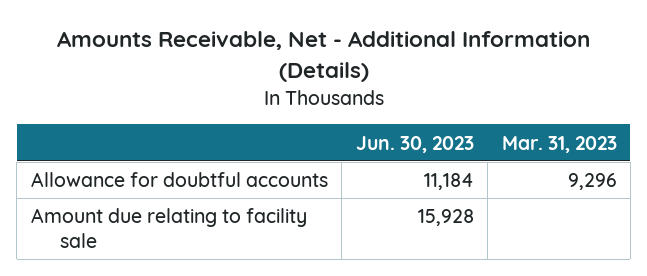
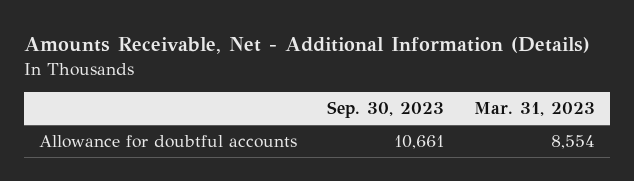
[355,135,474,153] Jun. 30, 2023 -> none
none -> [327,101,445,119] Sep. 30, 2023
[30,208,307,248] Amount due relating to facility sale -> none
[567,173,617,191] 9,296 -> [550,135,595,150] 8,554

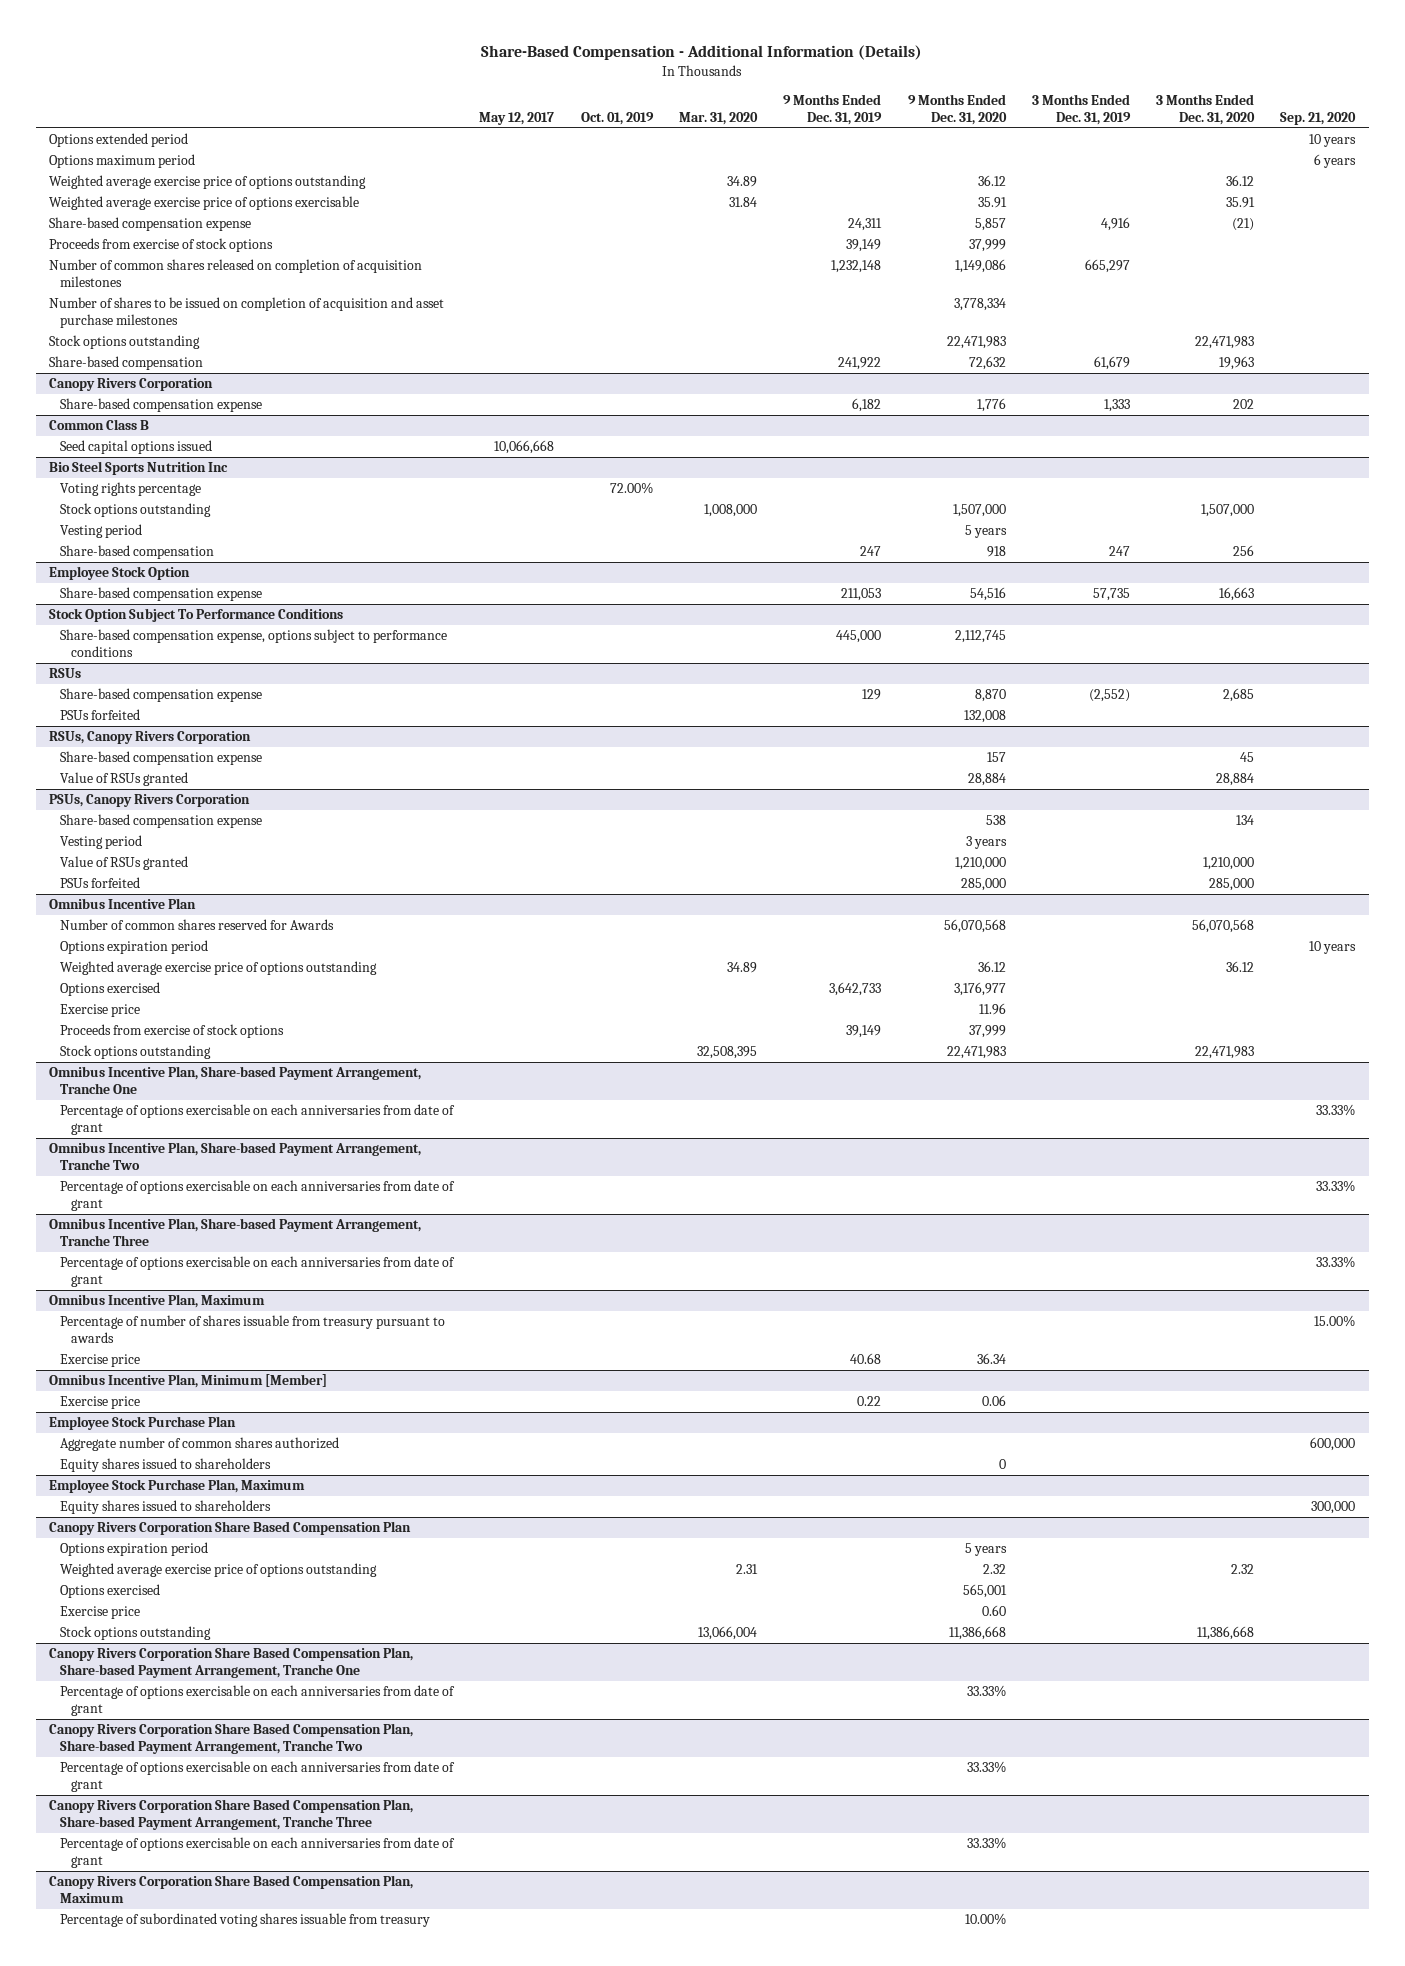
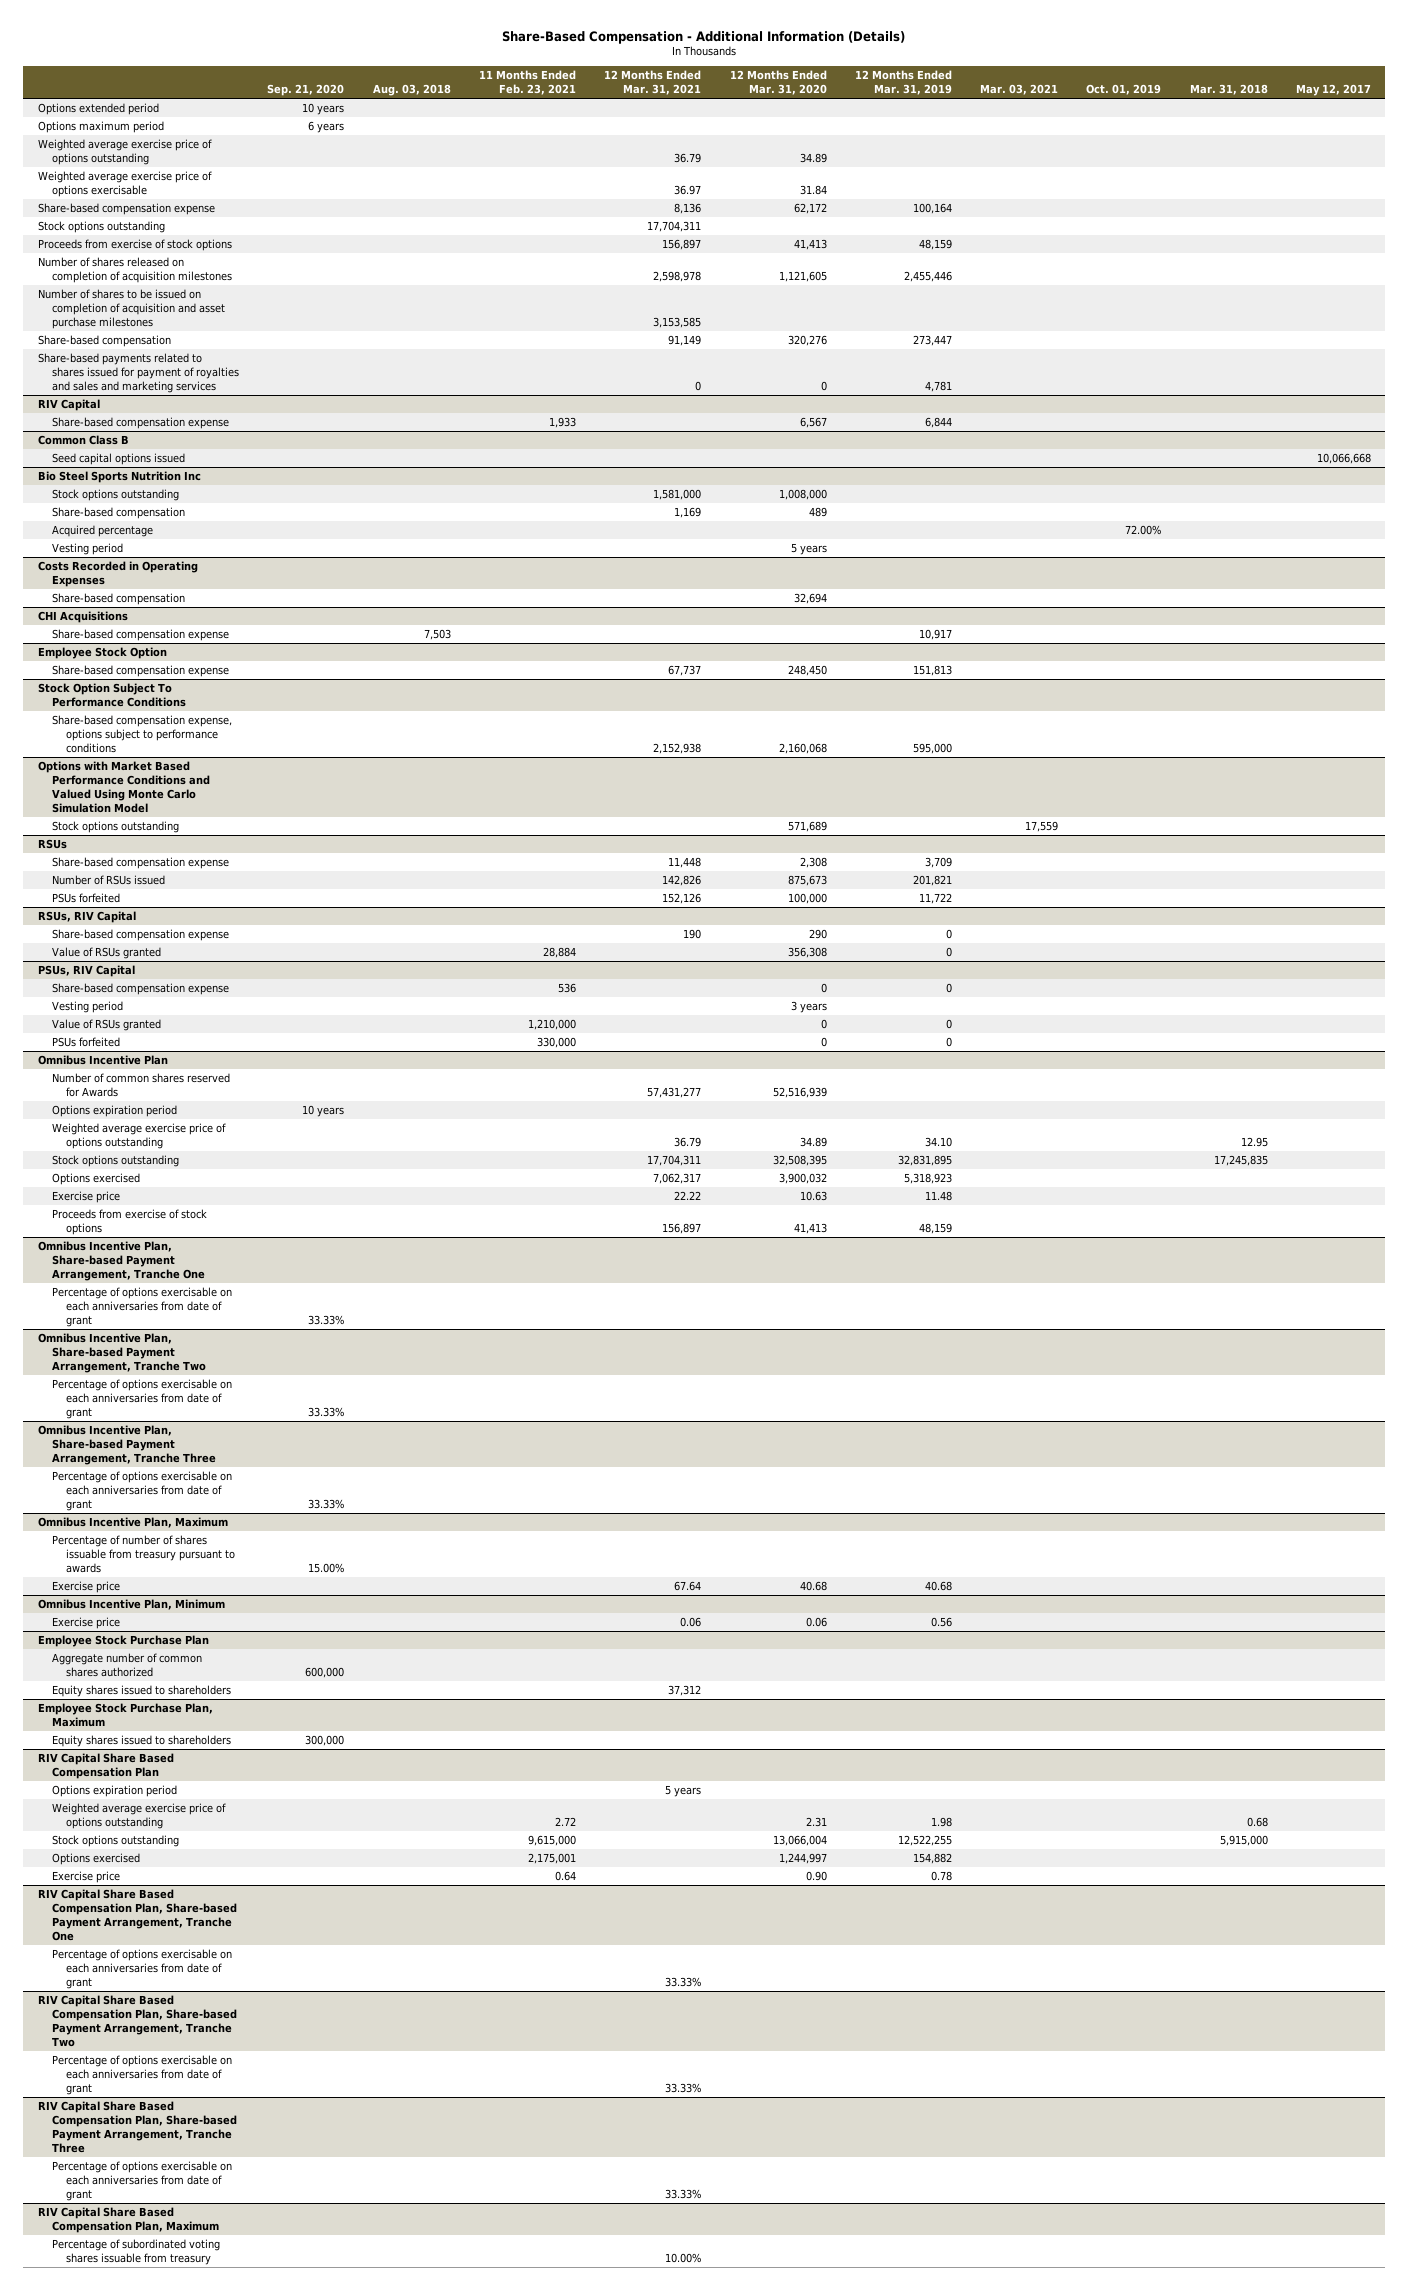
[679,111,759,125] Mar. 31, 2020 -> none
[783,93,883,125] 9 Months Ended Dec. 31, 2019 -> none
[907,93,1007,125] 9 Months Ended Dec. 31, 2020 -> none
[1031,93,1131,125] 3 Months Ended Dec. 31, 2019 -> none
[1156,93,1256,125] 3 Months Ended Dec. 31, 2020 -> none
none -> [372,84,451,97] Aug. 03, 2018
none -> [478,70,576,96] 11 Months Ended Feb. 23, 2021
none -> [604,70,702,96] 12 Months Ended Mar. 31, 2021
none -> [729,70,827,96] 12 Months Ended Mar. 31, 2020
none -> [854,70,952,96] 12 Months Ended Mar. 31, 2019
none -> [980,84,1059,96] Mar. 03, 2021
none -> [1189,84,1268,96] Mar. 31, 2018
[49,335,201,350] Stock options outstanding -> [37,220,165,233] Stock options outstanding
[49,259,423,288] Number of common shares released on completion of acquisition milestones -> [37,256,232,284] Number of shares released on completion of acquisition milestones
[49,378,214,392] Canopy Rivers Corporation -> none
[60,398,263,413] Share-based compensation expense -> none
none -> [37,352,239,394] Share-based payments related to shares issued for payment of royalties and sales and marketing services
none -> [37,398,100,411] RIV Capital
none -> [51,416,229,429] Share-based compensation expense
[60,482,202,497] Voting rights percentage -> none
none -> [51,524,153,537] Acquired percentage
[60,524,143,539] Vesting period -> [51,542,123,555] Vesting period
none -> [37,560,198,588] Costs Recorded in Operating Expenses
none -> [51,592,185,605] Share-based compensation
none -> [37,610,128,623] CHI Acquisitions
none -> [51,628,229,641] Share-based compensation expense
none -> [37,760,210,814] Options with Market Based Performance Conditions and Valued Using Monte Carlo Simulation Model
none -> [51,820,179,833] Stock options outstanding
none -> [51,874,165,885] Number of RSUs issued
[49,731,252,745] RSUs, Canopy Rivers Corporation -> none
[60,751,263,766] Share-based compensation expense -> none
[60,772,189,787] Value of RSUs granted -> none
[49,794,251,808] PSUs, Canopy Rivers Corporation -> none
[60,814,263,829] Share-based compensation expense -> none
[60,835,143,850] Vesting period -> none
[60,856,189,871] Value of RSUs granted -> none
[60,877,141,889] PSUs forfeited -> none
none -> [37,910,136,923] RSUs, RIV Capital
none -> [51,928,229,941] Share-based compensation expense
none -> [51,946,161,959] Value of RSUs granted
none -> [37,964,135,977] PSUs, RIV Capital
none -> [51,982,229,995] Share-based compensation expense
none -> [51,1000,123,1013] Vesting period
none -> [51,1018,161,1031] Value of RSUs granted
none -> [51,1036,120,1047] PSUs forfeited
[60,1045,212,1060] Stock options outstanding -> [51,1154,179,1167] Stock options outstanding
[49,1374,328,1389] Omnibus Incentive Plan, Minimum [Member] -> [37,1598,225,1610] Omnibus Incentive Plan, Minimum
[49,1521,412,1536] Canopy Rivers Corporation Share Based Compensation Plan -> none
[60,1542,209,1557] Options expiration period -> none
[60,1563,378,1578] Weighted average exercise price of options outstanding -> none
[60,1584,161,1599] Options exercised -> none
[60,1606,141,1620] Exercise price -> none
[60,1626,212,1641] Stock options outstanding -> none
none -> [37,1752,174,1780] RIV Capital Share Based Compensation Plan
none -> [51,1784,177,1797] Options expiration period
none -> [51,1802,226,1830] Weighted average exercise price of options outstanding
none -> [51,1834,179,1847] Stock options outstanding
none -> [51,1852,140,1865] Options exercised
none -> [51,1870,120,1883] Exercise price
[49,1647,414,1679] Canopy Rivers Corporation Share Based Compensation Plan, Share-based Payment Arrangement, Tranche One -> [37,1888,237,1942] RIV Capital Share Based Compensation Plan, Share-based Payment Arrangement, Tranche One
[49,1723,414,1755] Canopy Rivers Corporation Share Based Compensation Plan, Share-based Payment Arrangement, Tranche Two -> [37,1994,237,2048] RIV Capital Share Based Compensation Plan, Share-based Payment Arrangement, Tranche Two
[49,1799,414,1831] Canopy Rivers Corporation Share Based Compensation Plan, Share-based Payment Arrangement, Tranche Three -> [37,2100,237,2154] RIV Capital Share Based Compensation Plan, Share-based Payment Arrangement, Tranche Three
[49,1875,414,1904] Canopy Rivers Corporation Share Based Compensation Plan, Maximum -> [37,2206,219,2234] RIV Capital Share Based Compensation Plan, Maximum

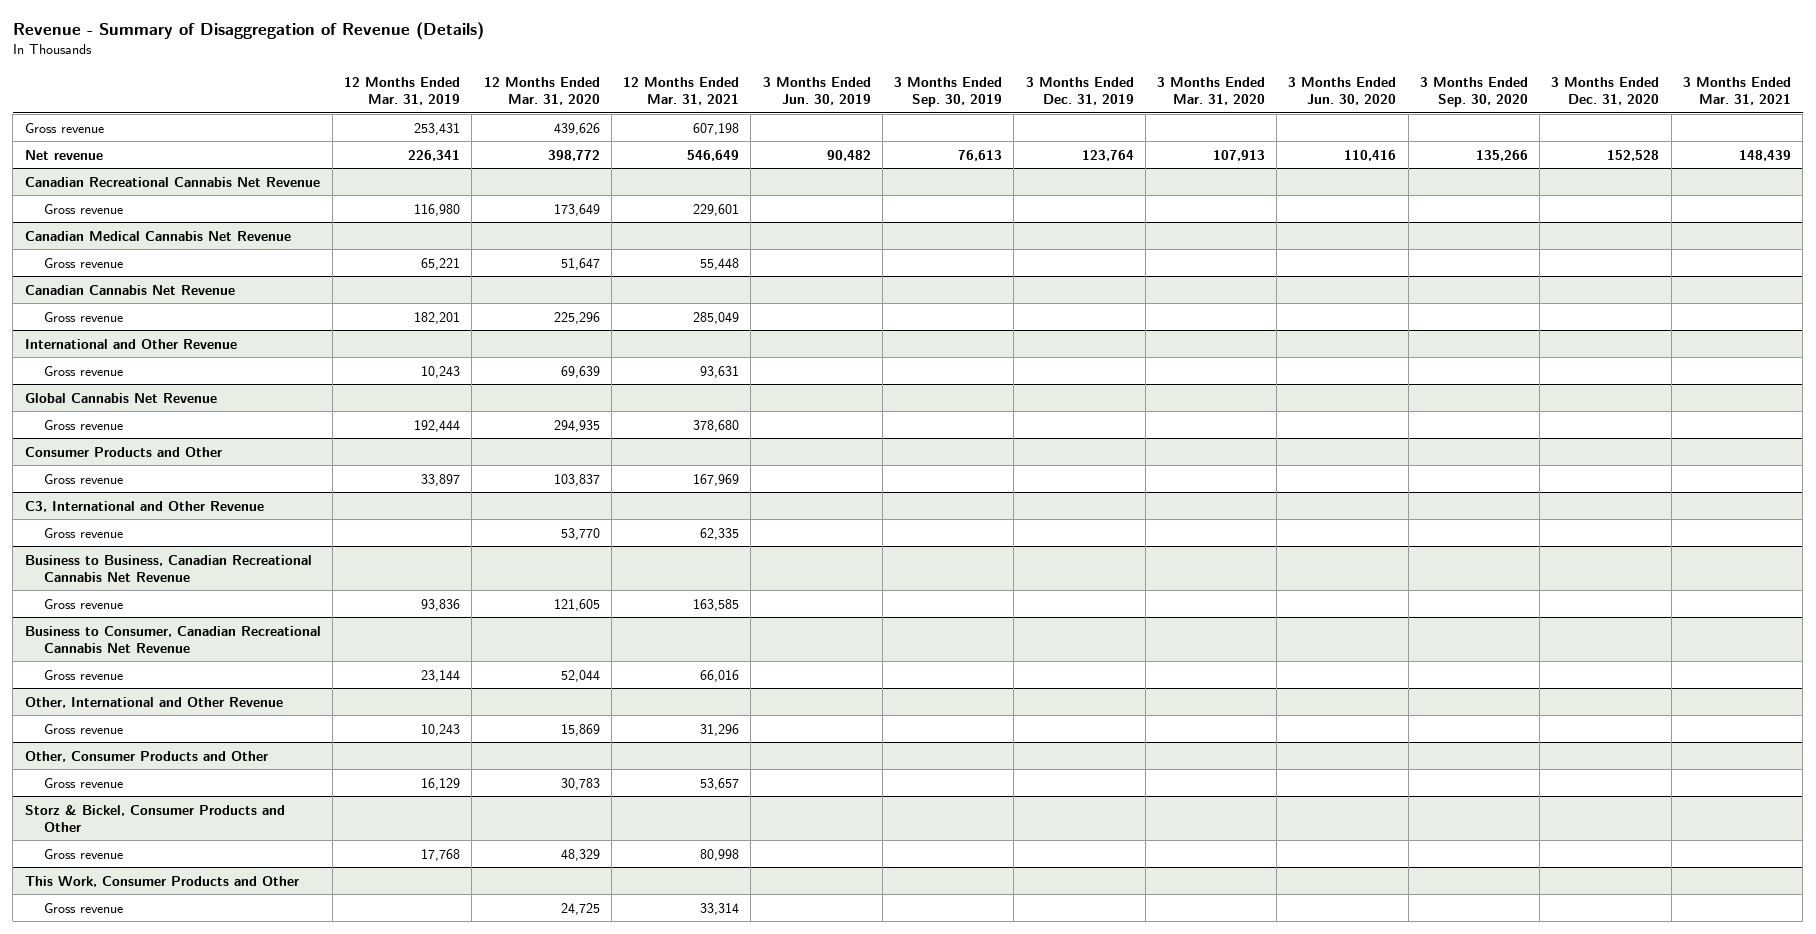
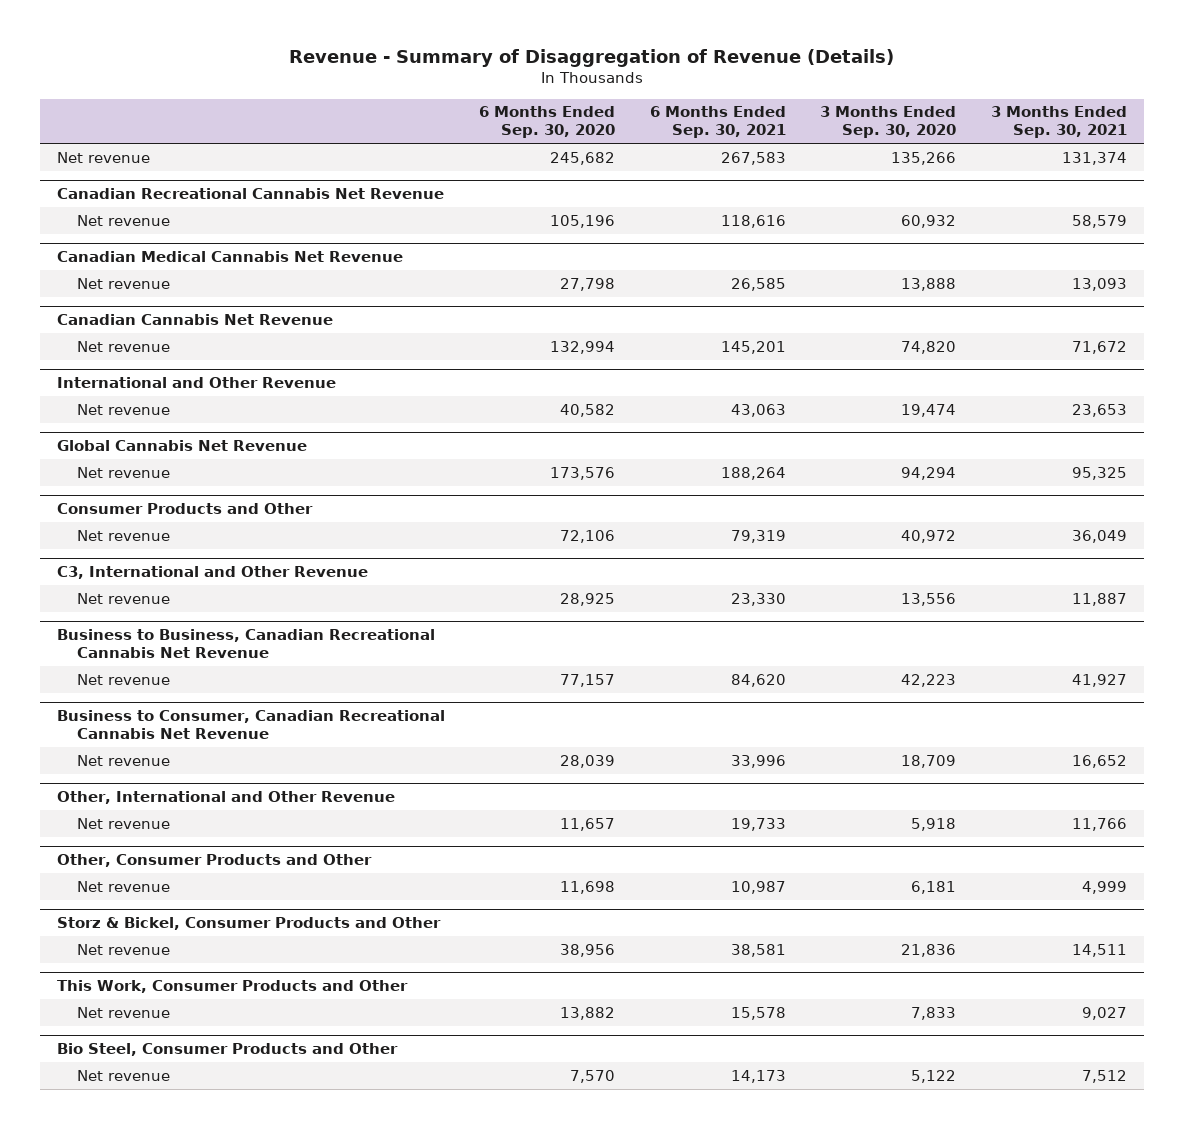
[344,77,461,105] 12 Months Ended Mar. 31, 2019 -> none
[483,77,600,105] 12 Months Ended Mar. 31, 2020 -> none
[623,77,740,105] 12 Months Ended Mar. 31, 2021 -> none
[762,77,871,105] 3 Months Ended Jun. 30, 2019 -> none
[894,77,1003,107] 3 Months Ended Sep. 30, 2019 -> none
[1025,77,1134,105] 3 Months Ended Dec. 31, 2019 -> none
[1157,77,1266,105] 3 Months Ended Mar. 31, 2020 -> none
[1288,77,1397,105] 3 Months Ended Jun. 30, 2020 -> none
[1551,77,1660,105] 3 Months Ended Dec. 31, 2020 -> none
[1682,77,1791,105] 3 Months Ended Mar. 31, 2021 -> none
none -> [479,106,616,139] 6 Months Ended Sep. 30, 2020
none -> [649,106,786,139] 6 Months Ended Sep. 30, 2021
none -> [990,106,1127,139] 3 Months Ended Sep. 30, 2021
[24,122,104,133] Gross revenue -> none
[44,203,124,214] Gross revenue -> none
none -> [77,214,171,226] Net revenue
[44,257,124,268] Gross revenue -> none
none -> [77,277,171,289] Net revenue
[44,311,124,322] Gross revenue -> none
none -> [77,340,171,352] Net revenue
[44,365,124,376] Gross revenue -> none
none -> [77,403,171,415] Net revenue
[44,419,124,430] Gross revenue -> none
none -> [77,466,171,478] Net revenue
[44,473,124,484] Gross revenue -> none
none -> [77,529,171,541] Net revenue
[44,527,124,538] Gross revenue -> none
none -> [77,592,171,604] Net revenue
[44,598,124,609] Gross revenue -> none
none -> [77,673,171,685] Net revenue
[44,669,124,680] Gross revenue -> none
none -> [77,754,171,766] Net revenue
[44,723,124,734] Gross revenue -> none
none -> [77,817,171,829] Net revenue
[44,777,124,788] Gross revenue -> none
none -> [77,880,171,892] Net revenue
[44,848,124,859] Gross revenue -> none
none -> [77,943,171,955] Net revenue
[44,902,124,913] Gross revenue -> none
none -> [77,1006,171,1018] Net revenue
none -> [56,1042,398,1056] Bio Steel, Consumer Products and Other
none -> [77,1069,171,1081] Net revenue

